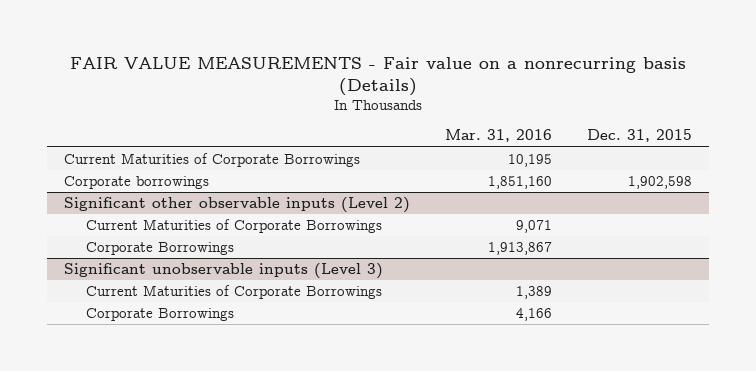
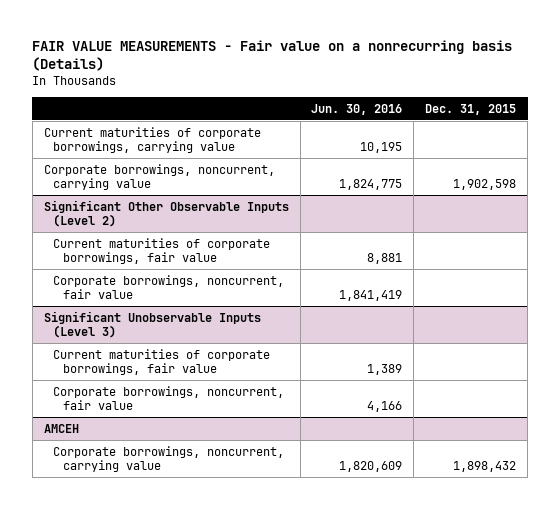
[444,129,552,143] Mar. 31, 2016 -> none
none -> [311,103,403,115] Jun. 30, 2016
[64,153,361,168] Current Maturities of Corporate Borrowings -> [43,126,261,154] Current maturities of corporate borrowings, carrying value
[64,176,210,190] Corporate borrowings -> [43,163,275,191] Corporate borrowings, noncurrent, carrying value
[64,197,411,214] Significant other observable inputs (Level 2) -> [43,199,289,228] Significant Other Observable Inputs (Level 2)
[86,219,383,234] Current Maturities of Corporate Borrowings -> [53,237,271,265] Current maturities of corporate borrowings, fair value
[86,242,235,256] Corporate Borrowings -> [53,274,285,300] Corporate borrowings, noncurrent, fair value
[64,263,384,280] Significant unobservable inputs (Level 3) -> [43,310,261,339] Significant Unobservable Inputs (Level 3)
[86,285,383,300] Current Maturities of Corporate Borrowings -> [53,348,271,376] Current maturities of corporate borrowings, fair value
[86,308,235,322] Corporate Borrowings -> [53,385,285,411] Corporate borrowings, noncurrent, fair value
none -> [43,423,79,433] AMCEH
none -> [53,445,285,473] Corporate borrowings, noncurrent, carrying value

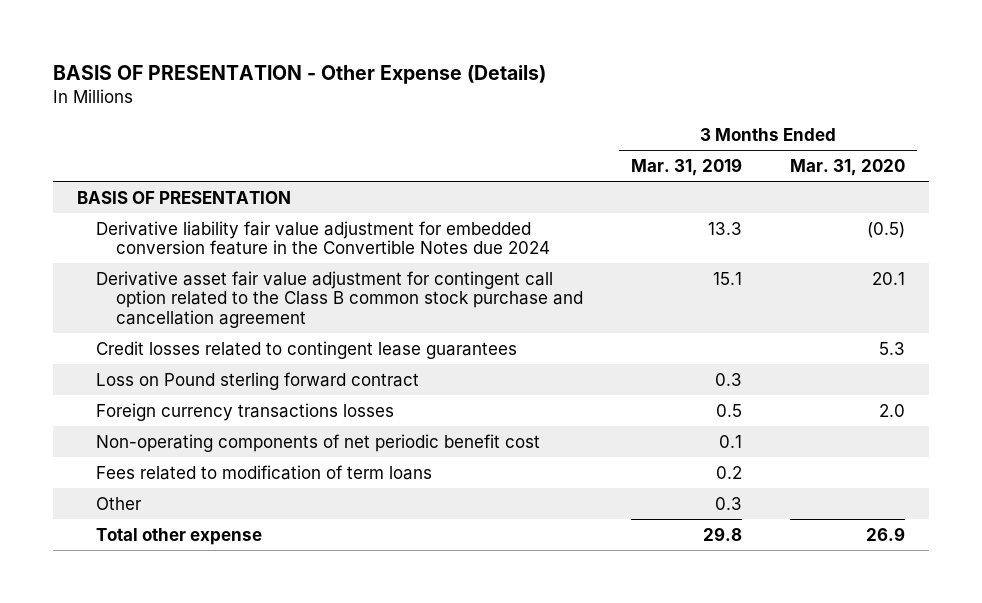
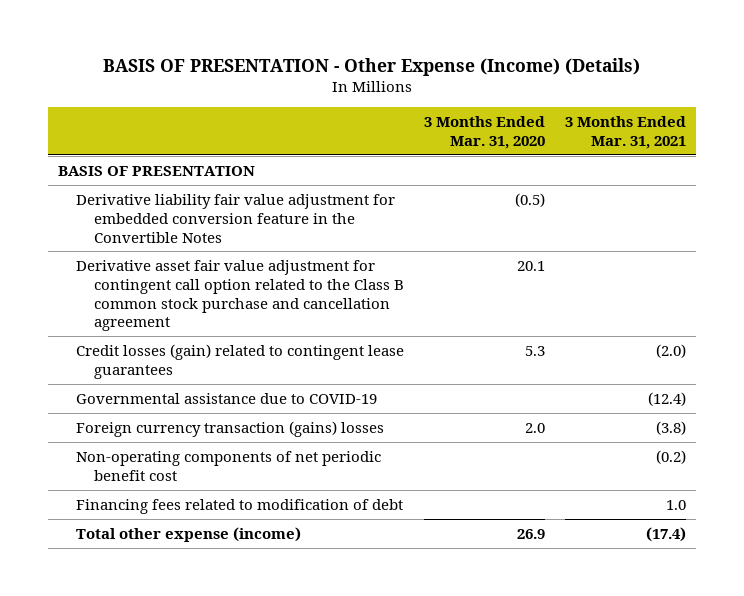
[53,64,547,84] BASIS OF PRESENTATION - Other Expense (Details) -> [102,57,640,76] BASIS OF PRESENTATION - Other Expense (Income) (Details)
[630,157,742,176] Mar. 31, 2019 -> none
none -> [564,116,686,149] 3 Months Ended Mar. 31, 2021
[96,220,550,256] Derivative liability fair value adjustment for embedded conversion feature in the Convertible Notes due 2024 -> [76,193,396,243] Derivative liability fair value adjustment for embedded conversion feature in the Convertible Notes
[96,371,420,390] Loss on Pound sterling forward contract -> none
[96,340,518,359] Credit losses related to contingent lease guarantees -> [76,343,405,379] Credit losses (gain) related to contingent lease guarantees
none -> [76,392,378,404] Governmental assistance due to COVID-19
[96,402,395,421] Foreign currency transactions losses -> [76,420,385,437] Foreign currency transaction (gains) losses
[96,496,143,510] Other -> none
[96,464,433,480] Fees related to modification of term loans -> [76,498,404,514] Financing fees related to modification of debt
[96,527,263,545] Total other expense -> [76,526,302,542] Total other expense (income)

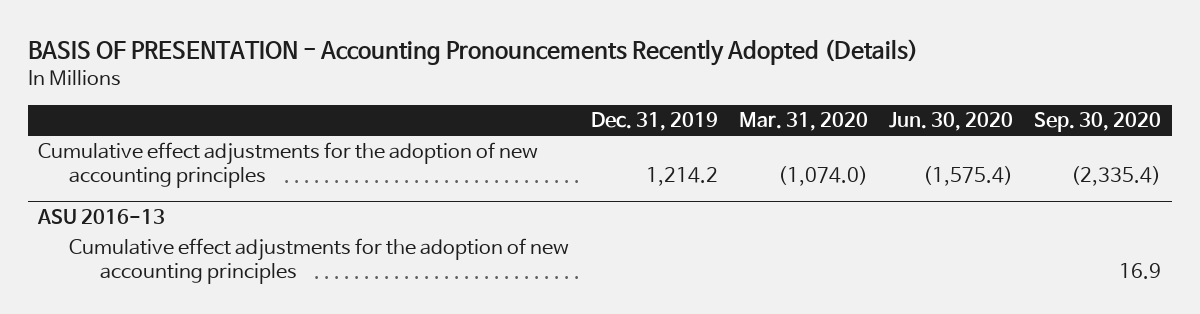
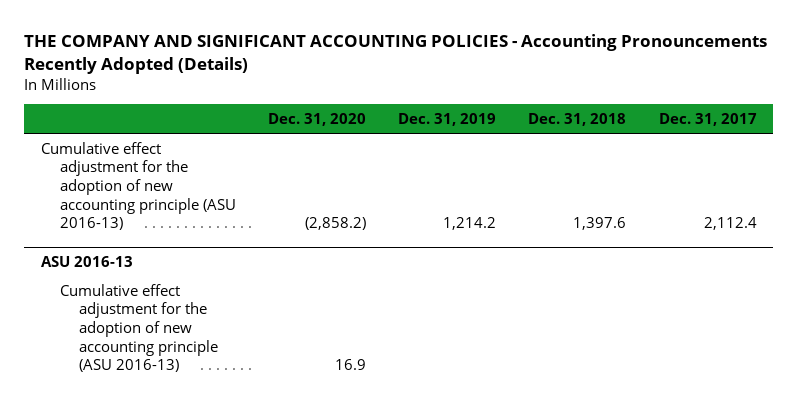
[27,39,918,67] BASIS OF PRESENTATION - Accounting Pronouncements Recently Adopted (Details) -> [24,34,768,74] THE COMPANY AND SIGNIFICANT ACCOUNTING POLICIES - Accounting Pronouncements Recently Adopted (Details)
[738,112,868,132] Mar. 31, 2020 -> none
[889,112,1014,132] Jun. 30, 2020 -> none
[1034,112,1162,133] Sep. 30, 2020 -> none
none -> [267,112,366,126] Dec. 31, 2020
none -> [528,112,627,126] Dec. 31, 2018
none -> [658,112,757,126] Dec. 31, 2017
[38,142,539,188] Cumulative effect adjustments for the adoption of new accounting principles -> [40,141,236,231] Cumulative effect adjustment for the adoption of new accounting principle (ASU 2016-13)
[69,238,570,284] Cumulative effect adjustments for the adoption of new accounting principles -> [59,283,218,373] Cumulative effect adjustment for the adoption of new accounting principle (ASU 2016-13)

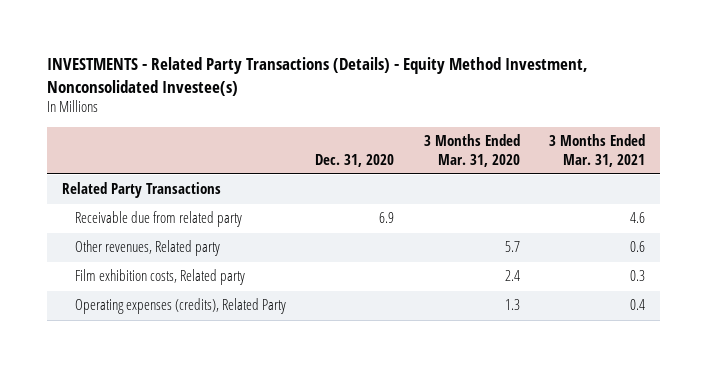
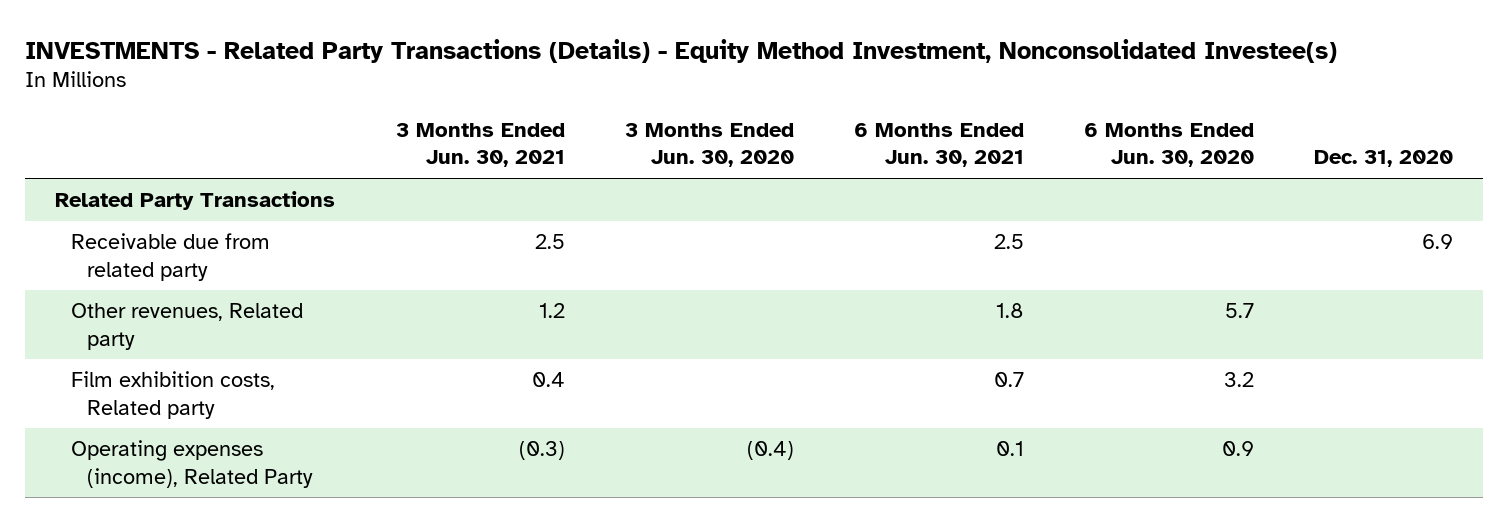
[423,134,520,167] 3 Months Ended Mar. 31, 2020 -> none
[549,134,646,167] 3 Months Ended Mar. 31, 2021 -> none
none -> [395,122,565,168] 3 Months Ended Jun. 30, 2021
none -> [624,122,794,168] 3 Months Ended Jun. 30, 2020
none -> [853,122,1024,168] 6 Months Ended Jun. 30, 2021
none -> [1084,122,1255,168] 6 Months Ended Jun. 30, 2020
[74,298,286,315] Operating expenses (credits), Related Party -> [71,440,313,488] Operating expenses (income), Related Party

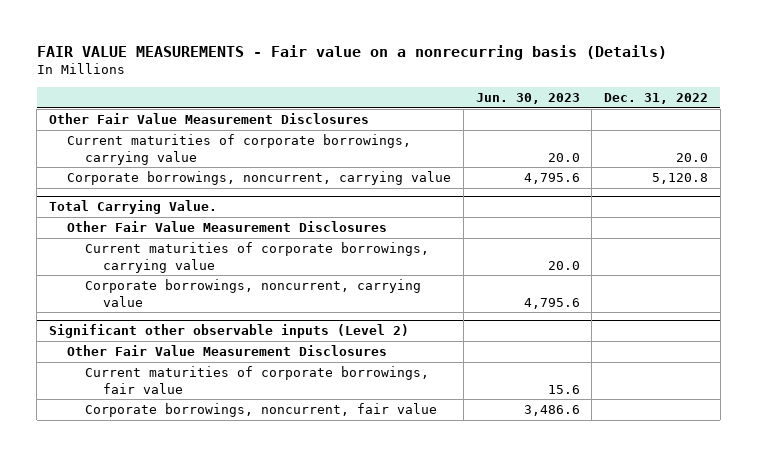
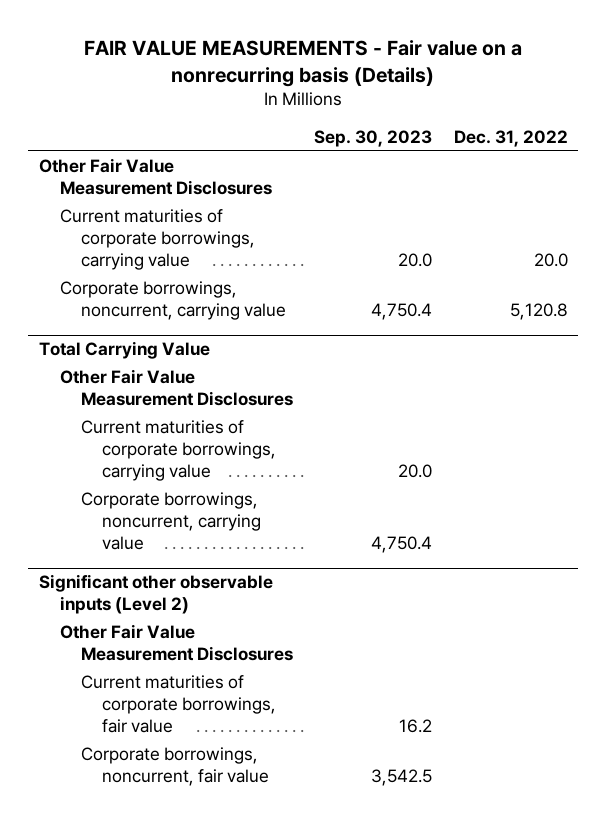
[475,93,580,105] Jun. 30, 2023 -> none
none -> [314,129,433,147] Sep. 30, 2023
[48,200,217,215] Total Carrying Value. -> [38,341,210,360] Total Carrying Value

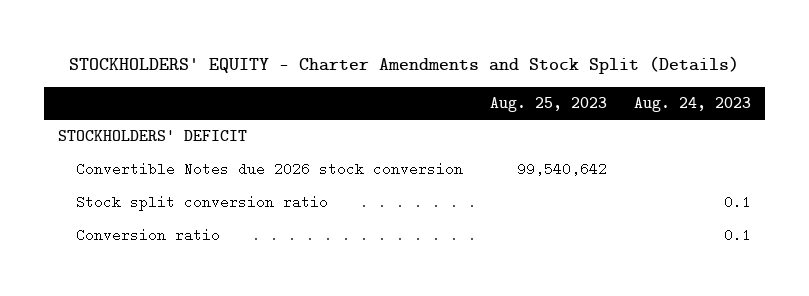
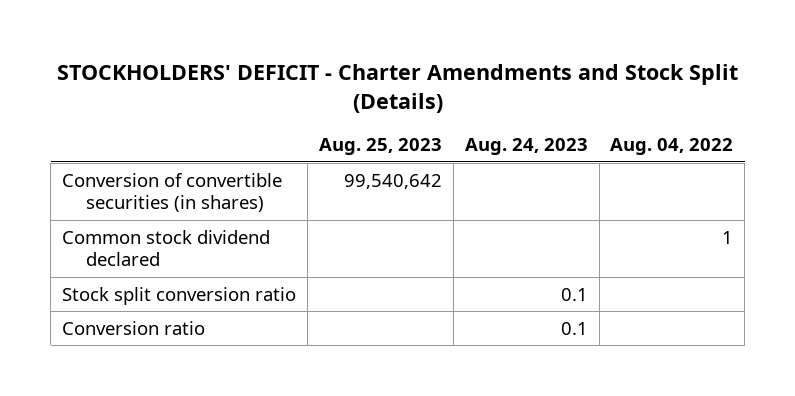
[69,55,740,74] STOCKHOLDERS' EQUITY - Charter Amendments and Stock Split (Details) -> [56,63,738,113] STOCKHOLDERS' DEFICIT - Charter Amendments and Stock Split (Details)
none -> [610,138,734,156] Aug. 04, 2022
[57,130,247,142] STOCKHOLDERS' DEFICIT -> none
[76,162,464,177] Convertible Notes due 2026 stock conversion -> [62,172,283,213] Conversion of convertible securities (in shares)
none -> [62,229,271,267] Common stock dividend declared

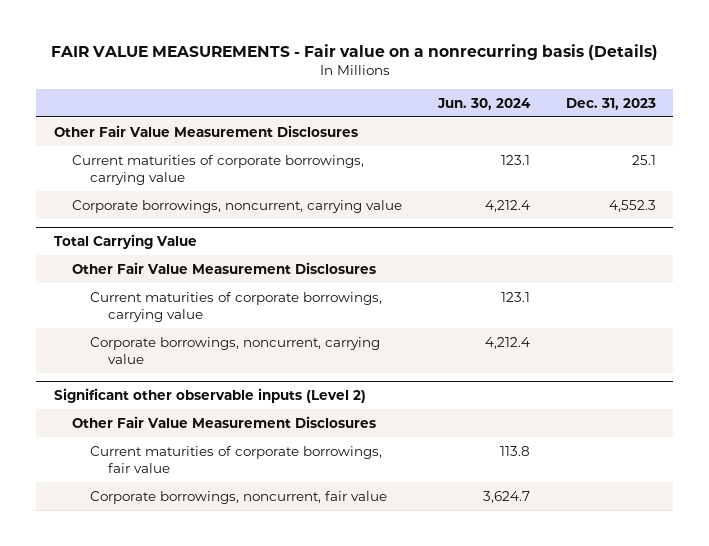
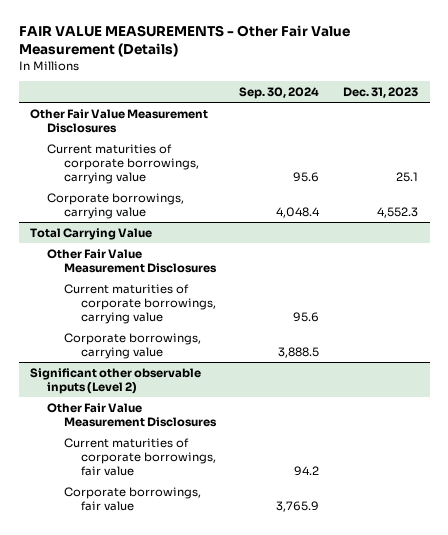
[50,43,658,60] FAIR VALUE MEASUREMENTS - Fair value on a nonrecurring basis (Details) -> [18,25,350,58] FAIR VALUE MEASUREMENTS - Other Fair Value Measurement (Details)
[436,97,531,110] Jun. 30, 2024 -> none
none -> [239,87,320,100] Sep. 30, 2024
[71,199,402,213] Corporate borrowings, noncurrent, carrying value -> [47,192,185,219] Corporate borrowings, carrying value
[89,336,380,365] Corporate borrowings, noncurrent, carrying value -> [64,332,202,359] Corporate borrowings, carrying value
[89,490,387,504] Corporate borrowings, noncurrent, fair value -> [64,486,202,511] Corporate borrowings, fair value

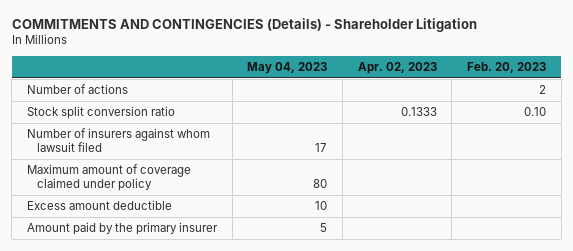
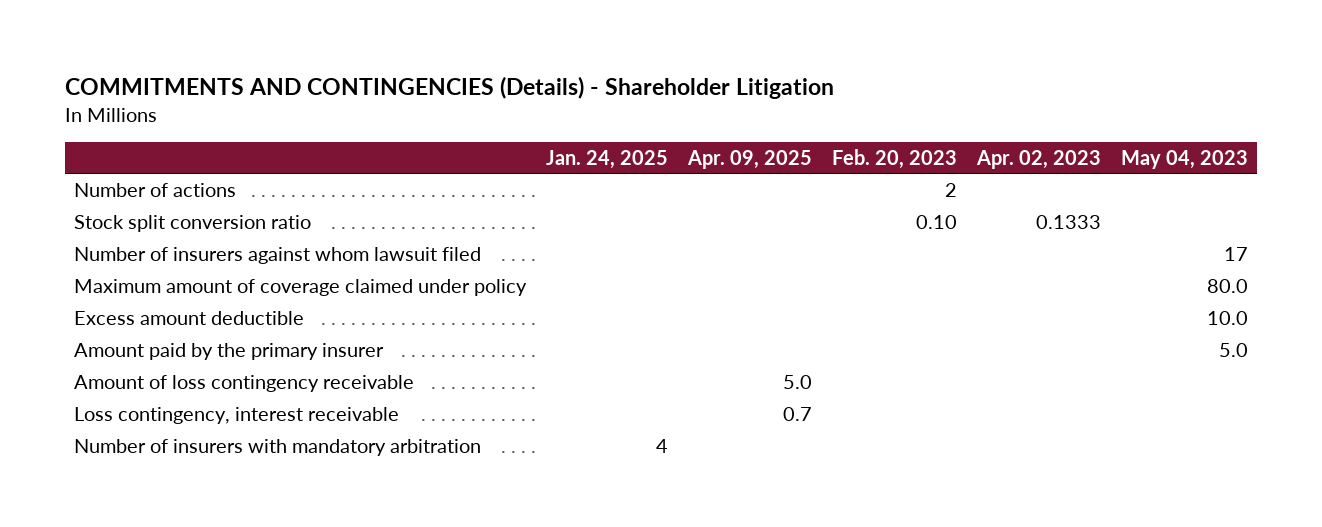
none -> [546,149,669,169] Jan. 24, 2025
none -> [687,149,813,169] Apr. 09, 2025
[313,178,328,188] 80 -> [1206,278,1248,293] 80.0
[315,201,328,211] 10 -> [1206,310,1248,325] 10.0
[320,223,328,233] 5 -> [1218,342,1248,357] 5.0
none -> [74,374,415,392] Amount of loss contingency receivable
none -> [74,406,400,424] Loss contingency, interest receivable
none -> [74,438,482,456] Number of insurers with mandatory arbitration

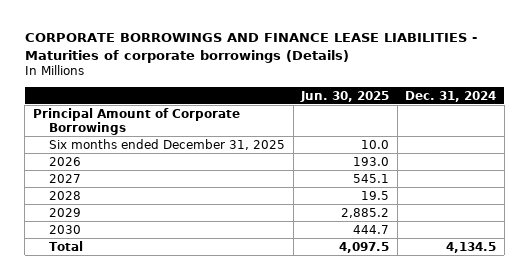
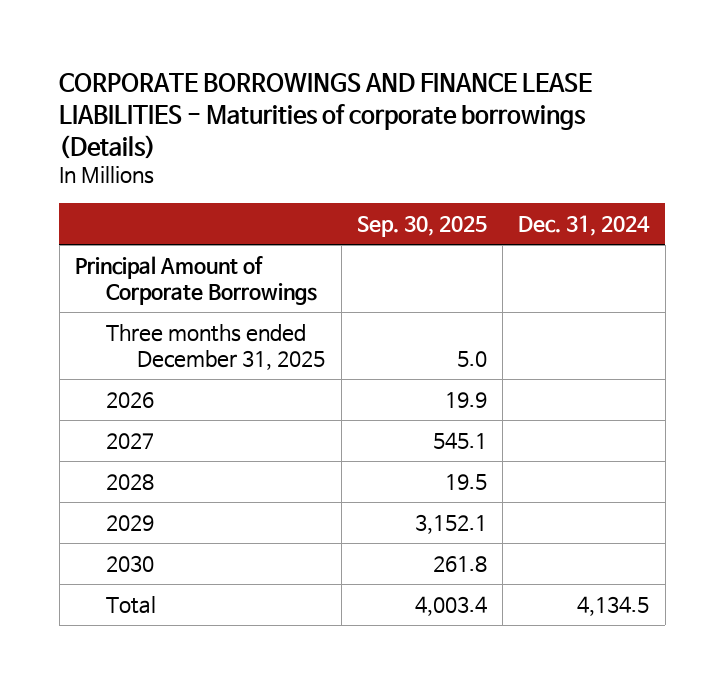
[300,90,390,102] Jun. 30, 2025 -> none
none -> [356,215,487,237] Sep. 30, 2025
[49,138,286,150] Six months ended December 31, 2025 -> [106,323,326,370] Three months ended December 31, 2025

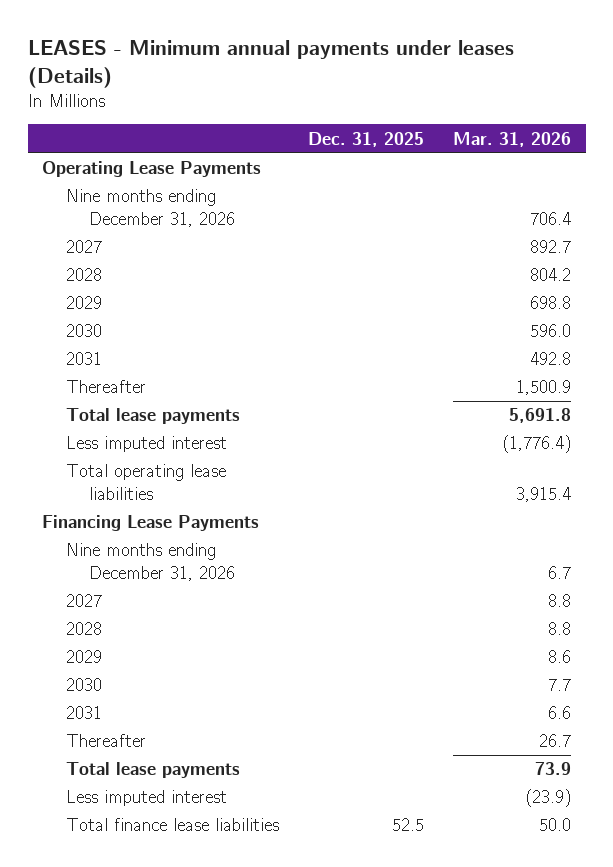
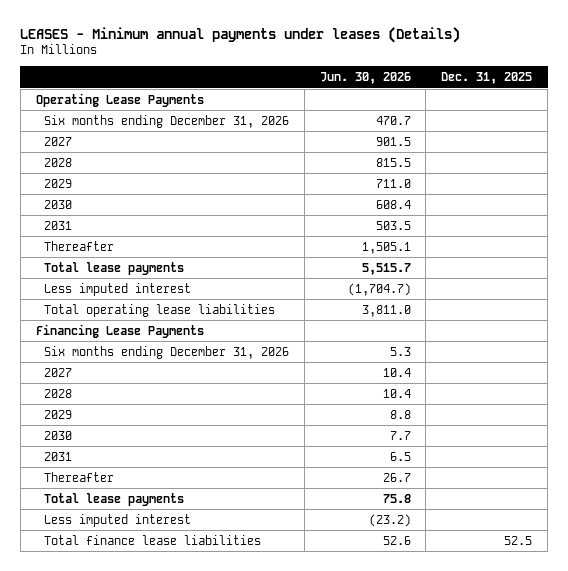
[453,131,572,147] Mar. 31, 2026 -> none
none -> [319,72,411,85] Jun. 30, 2026
[65,189,236,227] Nine months ending December 31, 2026 -> [43,114,289,128] Six months ending December 31, 2026
[65,543,236,581] Nine months ending December 31, 2026 -> [43,345,289,359] Six months ending December 31, 2026

